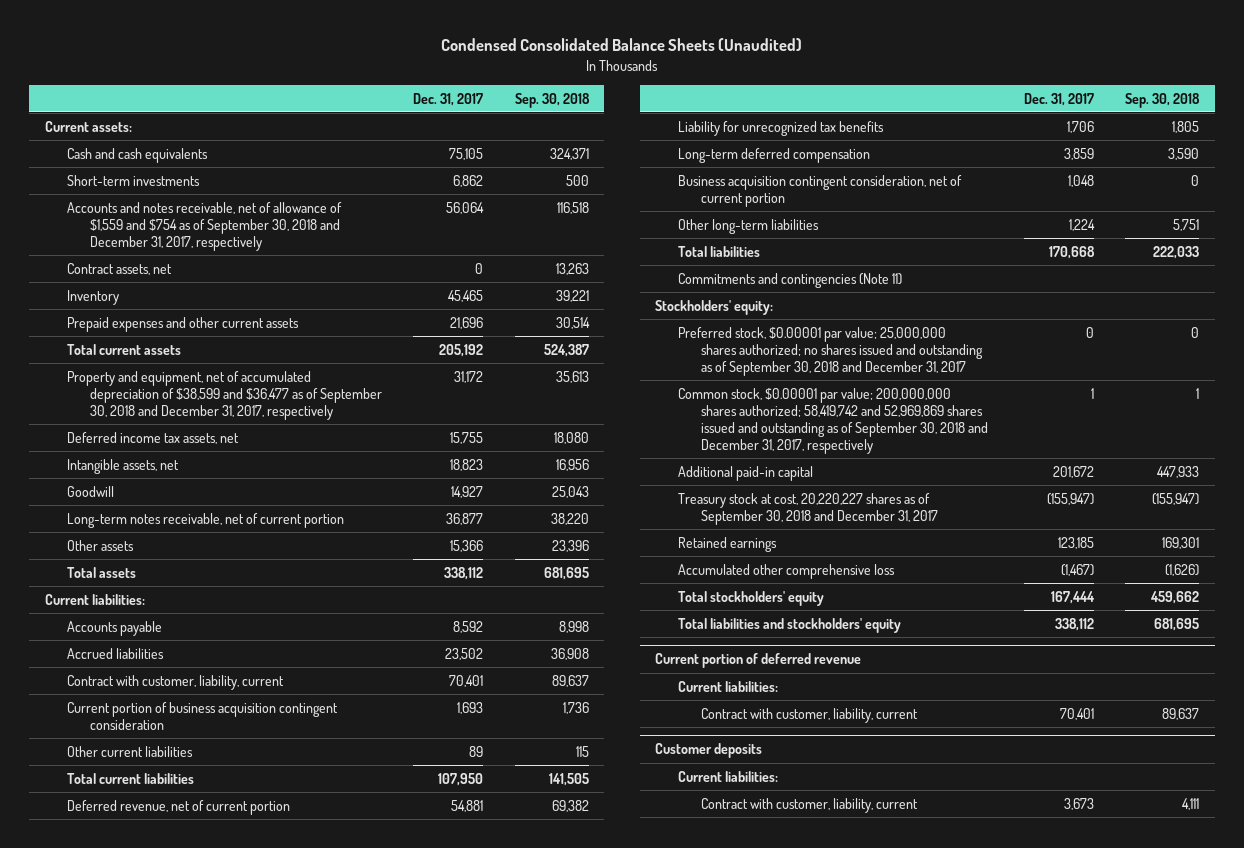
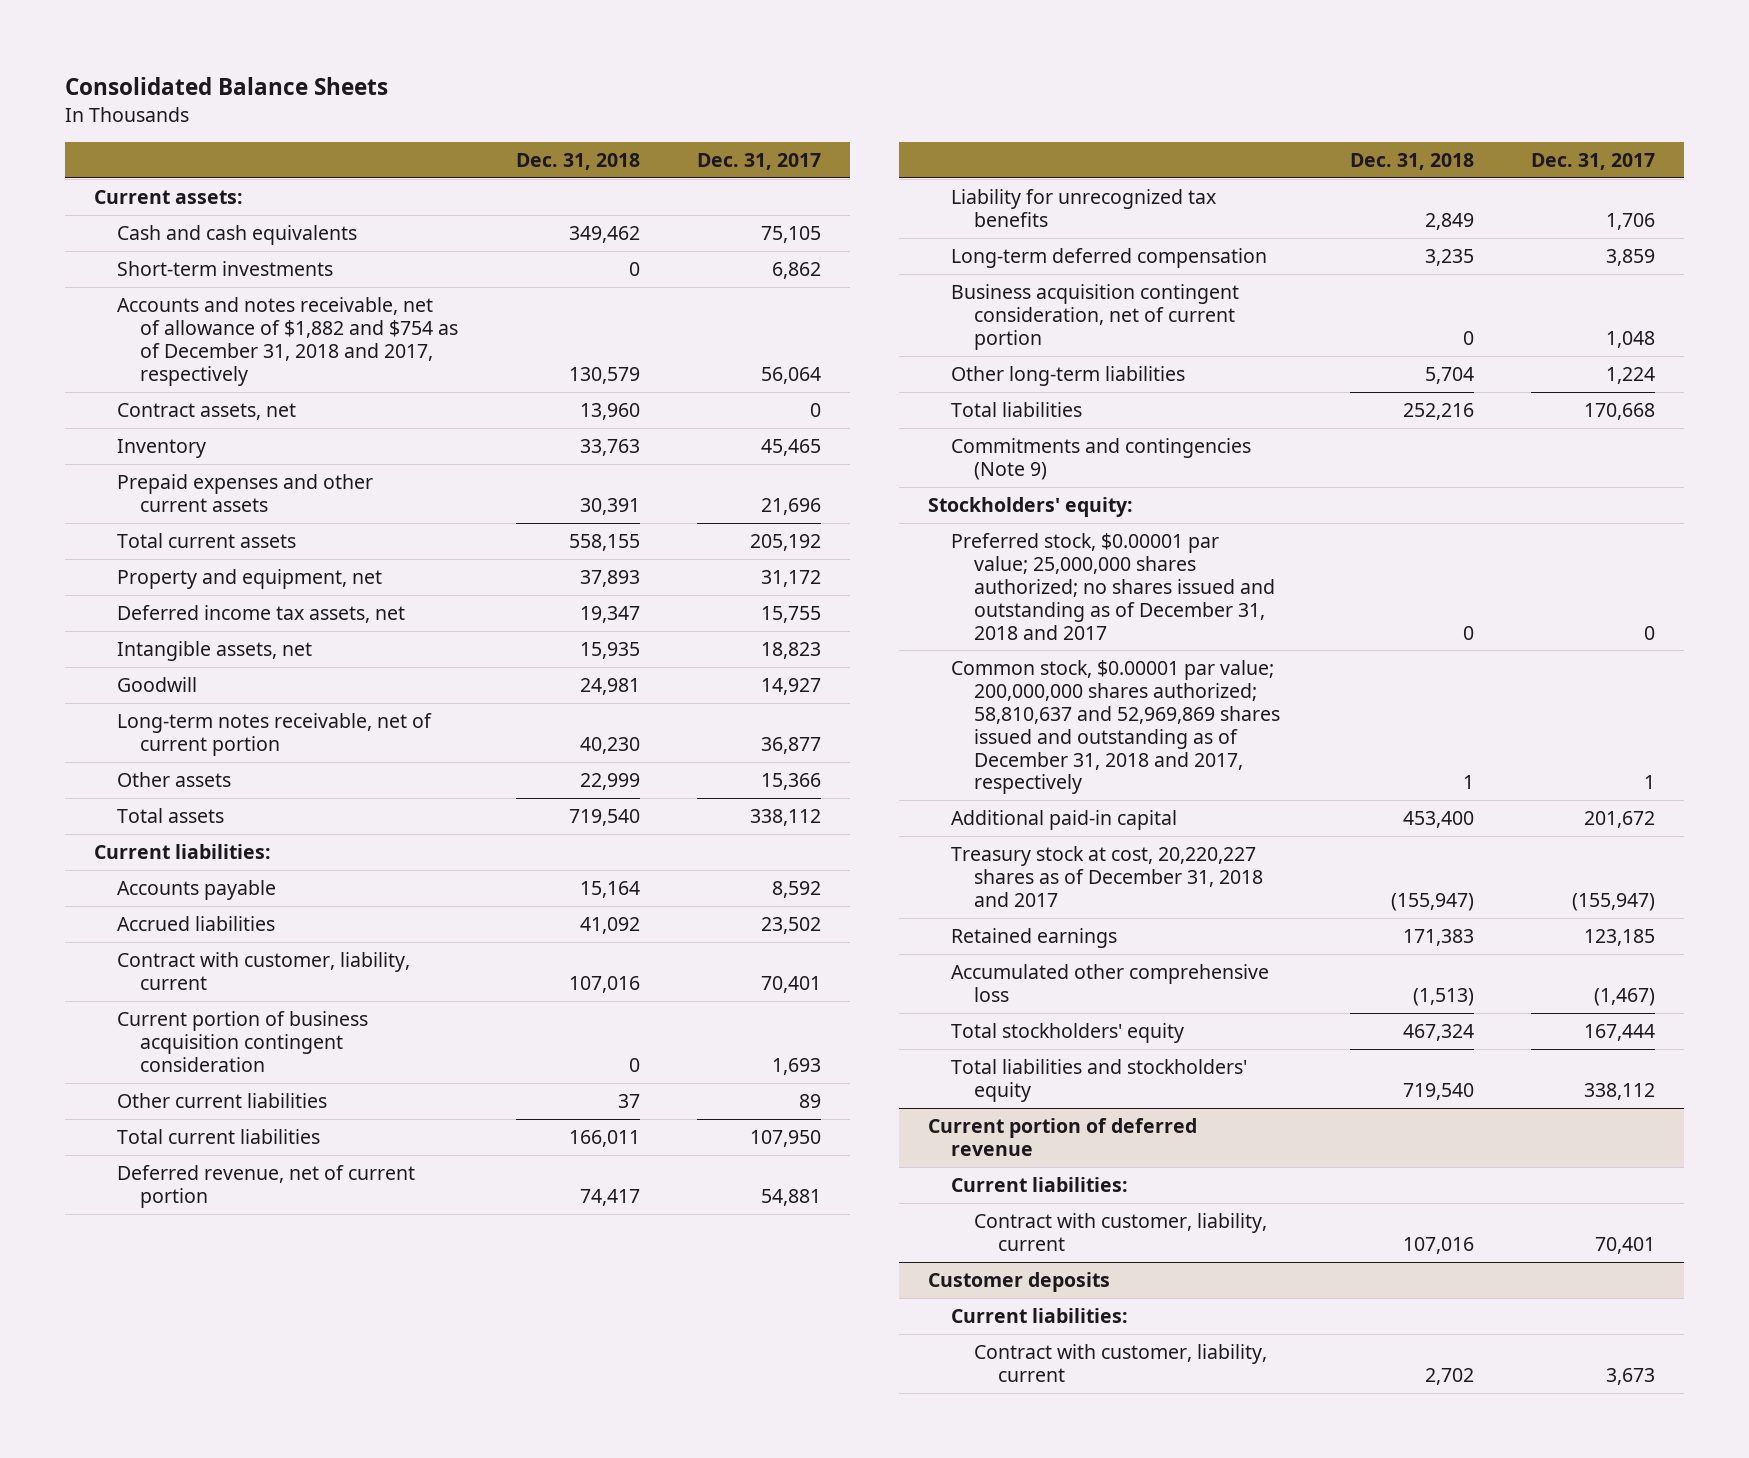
[440,38,802,52] Condensed Consolidated Balance Sheets (Unaudited) -> [65,77,389,96] Consolidated Balance Sheets
[514,92,590,108] Sep. 30, 2018 -> none
none -> [515,152,640,170] Dec. 31, 2018
[67,201,343,251] Accounts and notes receivable, net of allowance of $1,559 and $754 as of September 30, 2018 and December 31, 2017, respectively -> [117,297,459,386] Accounts and notes receivable, net of allowance of $1,882 and $754 as of December 31, 2018 and 2017, respectively
[67,370,382,420] Property and equipment, net of accumulated depreciation of $38,599 and $36,477 as of September 30, 2018 and December 31, 2017, respectively -> [117,569,383,590] Property and equipment, net
[677,272,902,288] Commitments and contingencies (Note 11) -> [951,438,1252,480] Commitments and contingencies (Note 9)
[677,326,983,376] Preferred stock, $0.00001 par value; 25,000,000 shares authorized; no shares issued and outstanding as of September 30, 2018 and December 31, 2017 -> [951,533,1276,640] Preferred stock, $0.00001 par value; 25,000,000 shares authorized; no shares issued and outstanding as of December 31, 2018 and 2017
[677,387,988,454] Common stock, $0.00001 par value; 200,000,000 shares authorized; 58,419,742 and 52,969,869 shares issued and outstanding as of September 30, 2018 and December 31, 2017, respectively -> [951,660,1281,795] Common stock, $0.00001 par value; 200,000,000 shares authorized; 58,810,637 and 52,969,869 shares issued and outstanding as of December 31, 2018 and 2017, respectively
[677,492,938,525] Treasury stock at cost, 20,220,227 shares as of September 30, 2018 and December 31, 2017 -> [951,846,1264,907] Treasury stock at cost, 20,220,227 shares as of December 31, 2018 and 2017

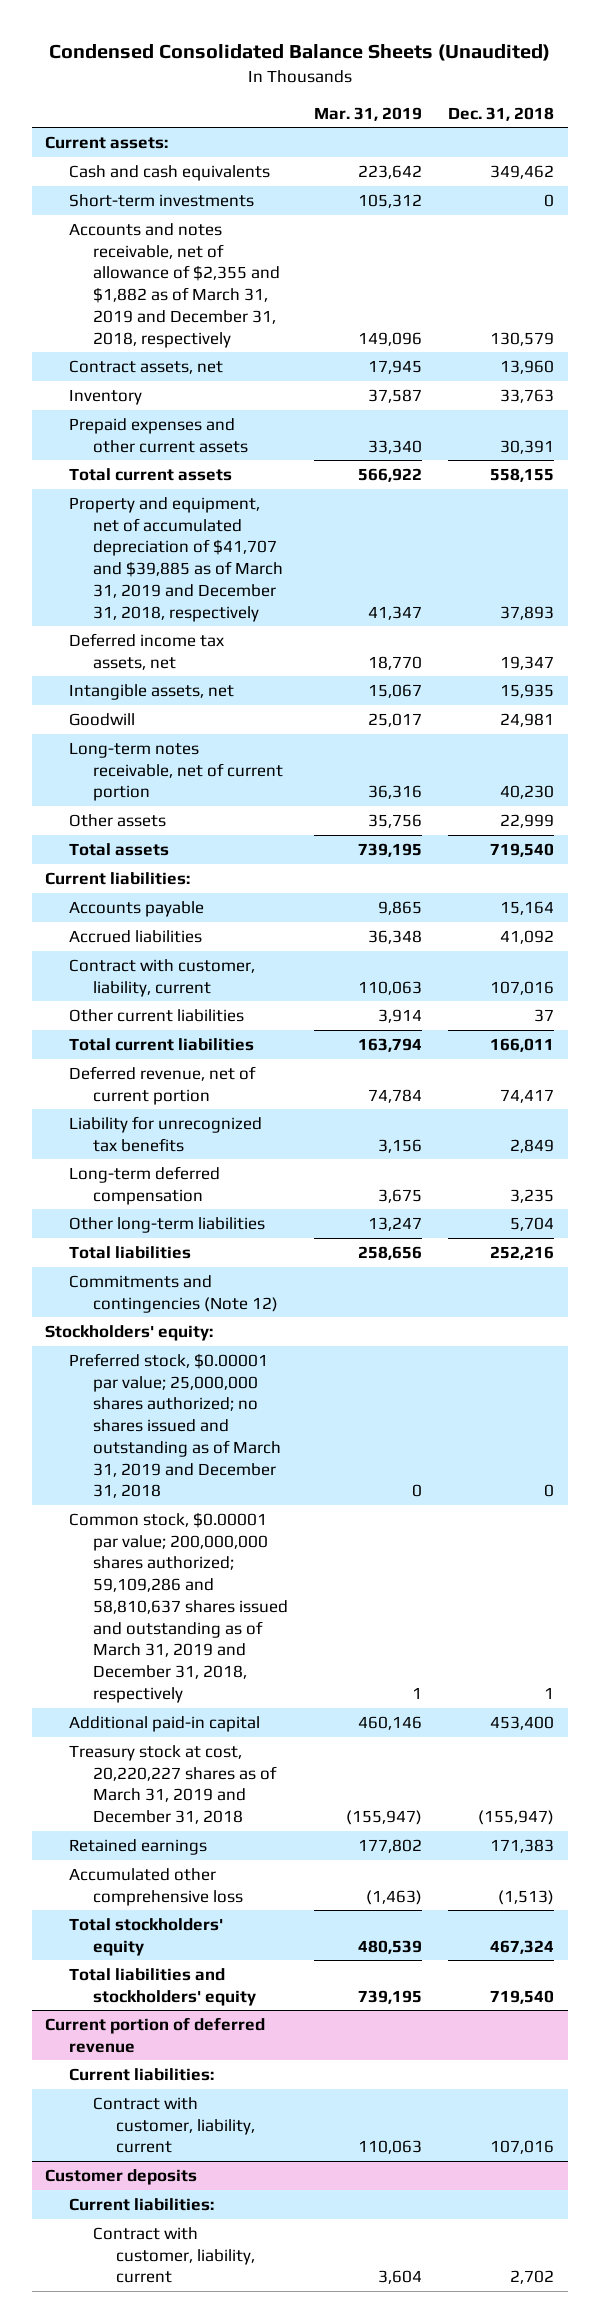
[65,77,389,96] Consolidated Balance Sheets -> [48,44,550,62] Condensed Consolidated Balance Sheets (Unaudited)
[697,152,822,170] Dec. 31, 2017 -> none
none -> [314,106,423,121] Mar. 31, 2019
[117,297,459,386] Accounts and notes receivable, net of allowance of $1,882 and $754 as of December 31, 2018 and 2017, respectively -> [68,222,280,348] Accounts and notes receivable, net of allowance of $2,355 and $1,882 as of March 31, 2019 and December 31, 2018, respectively
[117,569,383,590] Property and equipment, net -> [68,496,283,622] Property and equipment, net of accumulated depreciation of $41,707 and $39,885 as of March 31, 2019 and December 31, 2018, respectively
[117,1011,369,1072] Current portion of business acquisition contingent consideration -> none
[951,284,1240,350] Business acquisition contingent consideration, net of current portion -> none
[951,438,1252,480] Commitments and contingencies (Note 9) -> [68,1274,278,1313] Commitments and contingencies (Note 12)
[951,533,1276,640] Preferred stock, $0.00001 par value; 25,000,000 shares authorized; no shares issued and outstanding as of December 31, 2018 and 2017 -> [68,1352,281,1499] Preferred stock, $0.00001 par value; 25,000,000 shares authorized; no shares issued and outstanding as of March 31, 2019 and December 31, 2018
[951,660,1281,795] Common stock, $0.00001 par value; 200,000,000 shares authorized; 58,810,637 and 52,969,869 shares issued and outstanding as of December 31, 2018 and 2017, respectively -> [68,1511,288,1703] Common stock, $0.00001 par value; 200,000,000 shares authorized; 59,109,286 and 58,810,637 shares issued and outstanding as of March 31, 2019 and December 31, 2018, respectively
[951,846,1264,907] Treasury stock at cost, 20,220,227 shares as of December 31, 2018 and 2017 -> [68,1744,277,1825] Treasury stock at cost, 20,220,227 shares as of March 31, 2019 and December 31, 2018

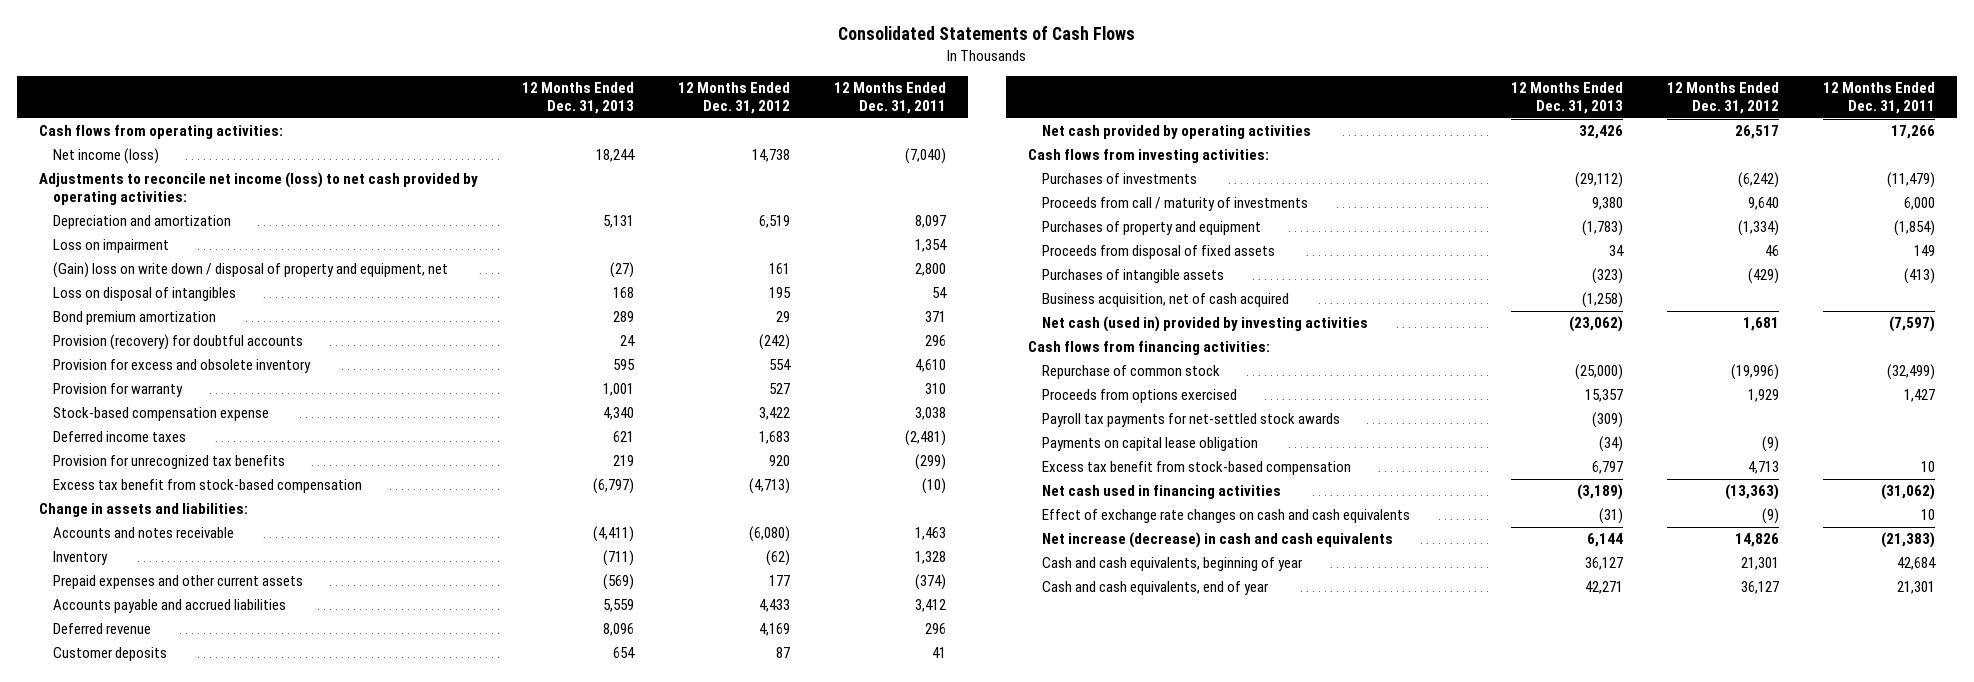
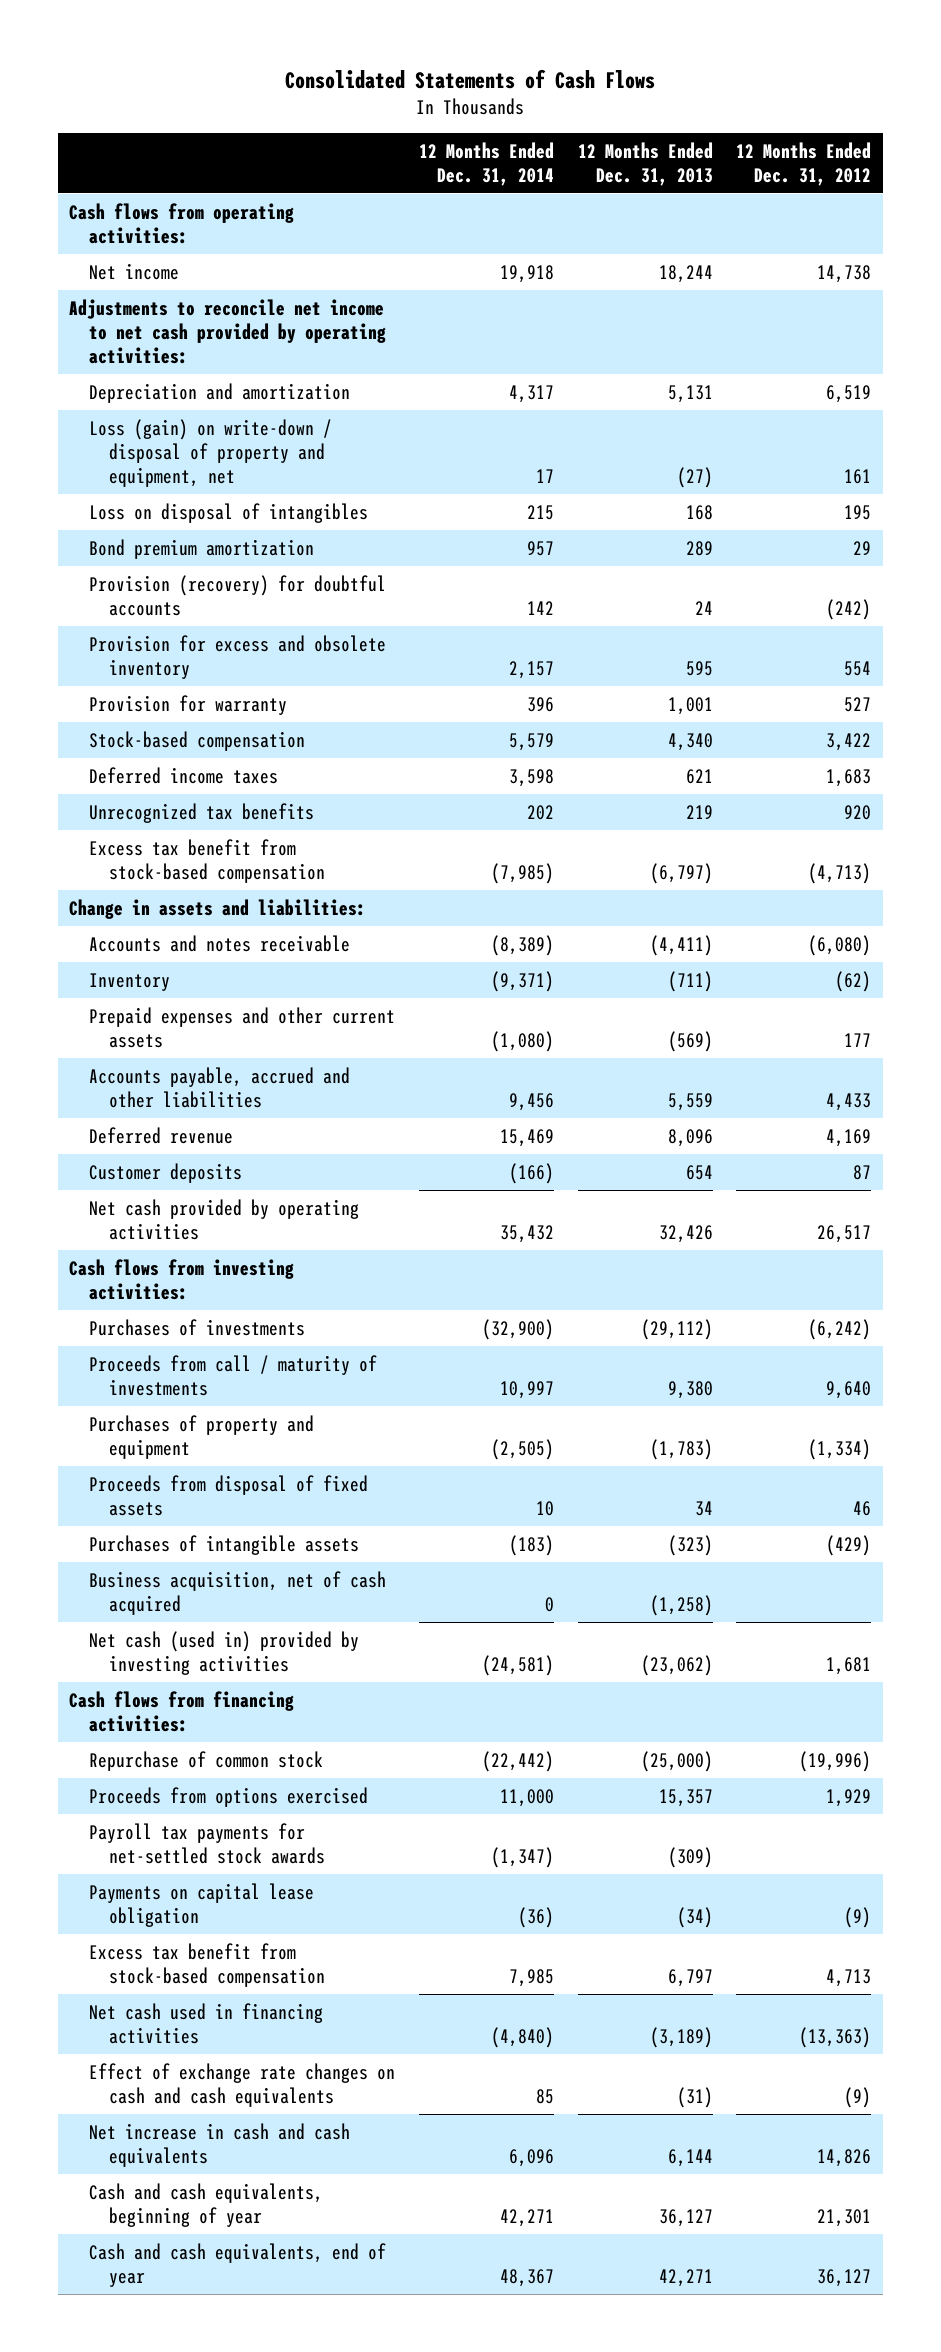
[833,82,946,115] 12 Months Ended Dec. 31, 2011 -> none
none -> [419,141,555,186] 12 Months Ended Dec. 31, 2014
[53,148,160,165] Net income (loss) -> [89,262,180,280] Net income
[38,172,478,206] Adjustments to reconcile net income (loss) to net cash provided by operating activities: -> [69,298,387,364] Adjustments to reconcile net income to net cash provided by operating activities:
[53,239,170,254] Loss on impairment -> none
[53,262,449,279] (Gain) loss on write down / disposal of property and equipment, net -> [89,418,333,487] Loss (gain) on write-down / disposal of property and equipment, net
[53,407,270,422] Stock-based compensation expense -> [89,730,306,751] Stock-based compensation
[53,455,286,470] Provision for unrecognized tax benefits -> [89,802,315,823] Unrecognized tax benefits
[53,599,287,614] Accounts payable and accrued liabilities -> [89,1066,351,1108] Accounts payable, accrued and other liabilities
[1042,532,1394,549] Net increase (decrease) in cash and cash equivalents -> [89,2122,351,2167] Net increase in cash and cash equivalents

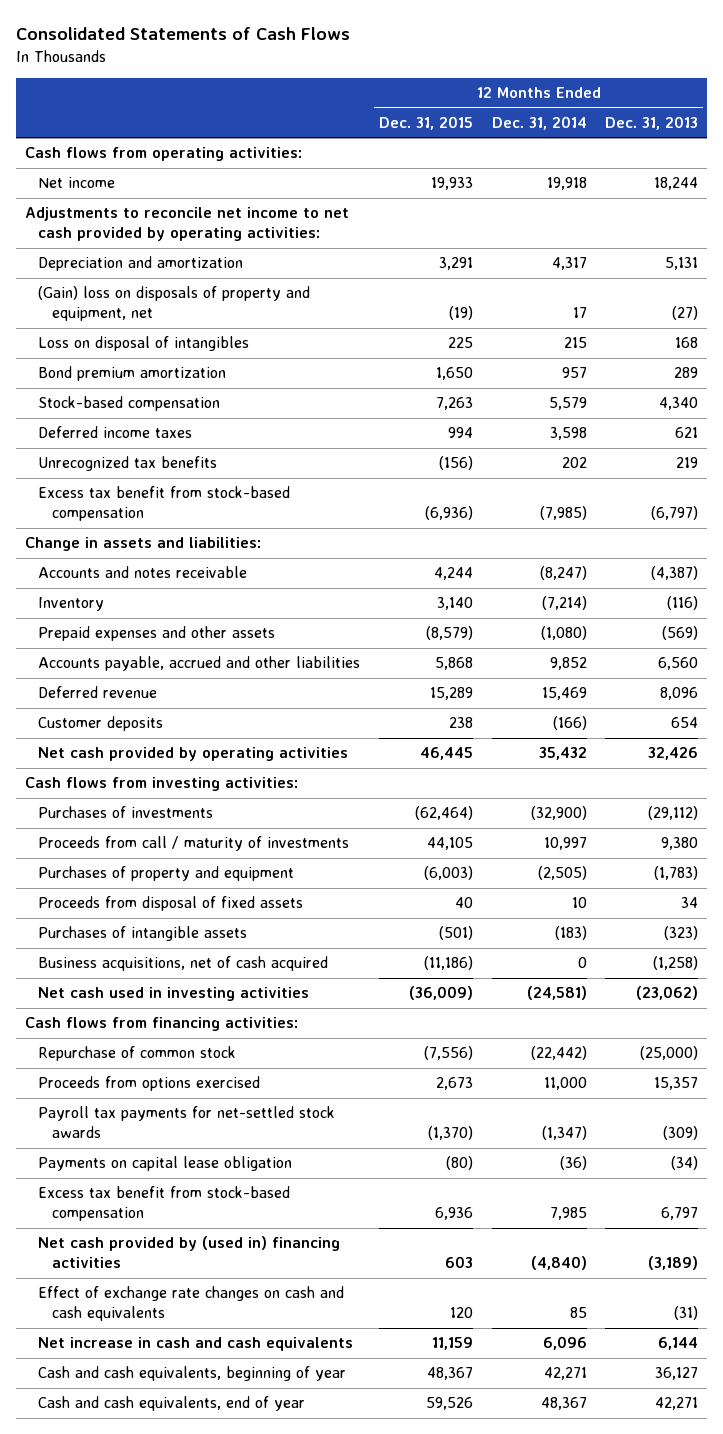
[736,141,872,186] 12 Months Ended Dec. 31, 2012 -> none
none -> [379,115,474,130] Dec. 31, 2015
[89,418,333,487] Loss (gain) on write-down / disposal of property and equipment, net -> [38,286,311,322] (Gain) loss on disposals of property and equipment, net
[89,574,387,616] Provision (recovery) for doubtful accounts -> none
[89,634,387,679] Provision for excess and obsolete inventory -> none
[89,694,288,715] Provision for warranty -> none
[491,934,555,956] (8,389) -> [539,566,587,581] (8,247)
[649,934,713,956] (4,411) -> [651,566,699,581] (4,387)
[491,970,555,992] (9,371) -> [541,596,587,611] (7,214)
[667,970,713,992] (711) -> [667,596,699,611] (116)
[89,1006,396,1048] Prepaid expenses and other current assets -> [38,626,276,642] Prepaid expenses and other assets
[509,1092,555,1111] 9,456 -> [549,657,587,671] 9,852
[667,1092,713,1111] 5,559 -> [658,657,699,671] 6,560
[89,1570,387,1615] Business acquisition, net of cash acquired -> [38,956,329,972] Business acquisitions, net of cash acquired
[89,1630,360,1675] Net cash (used in) provided by investing activities -> [38,987,310,1002] Net cash used in investing activities
[89,2002,324,2044] Net cash used in financing activities -> [38,1236,341,1269] Net cash provided by (used in) financing activities

